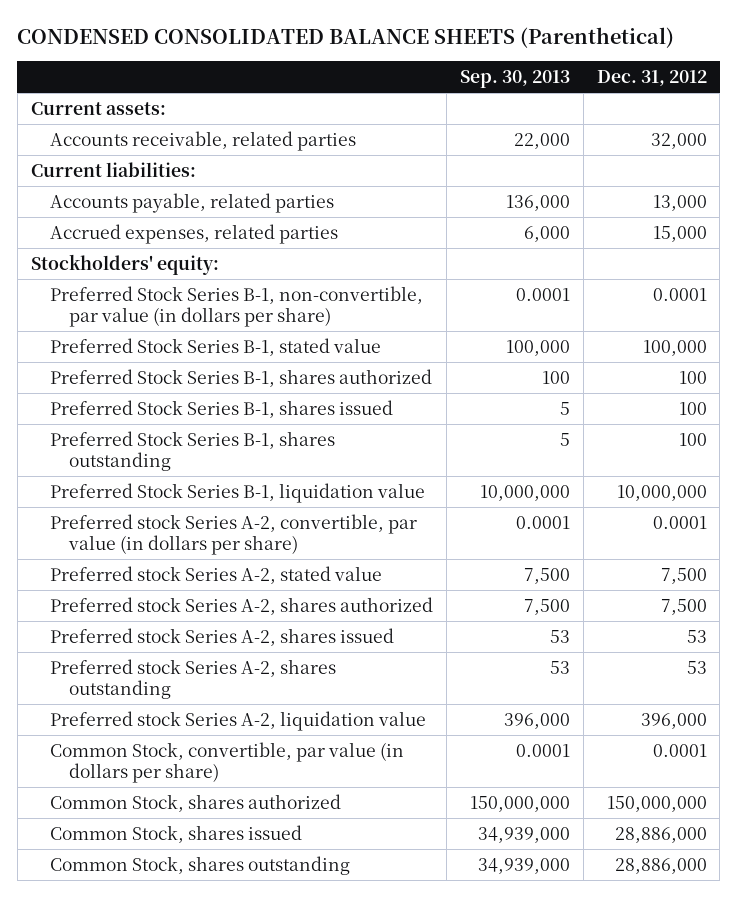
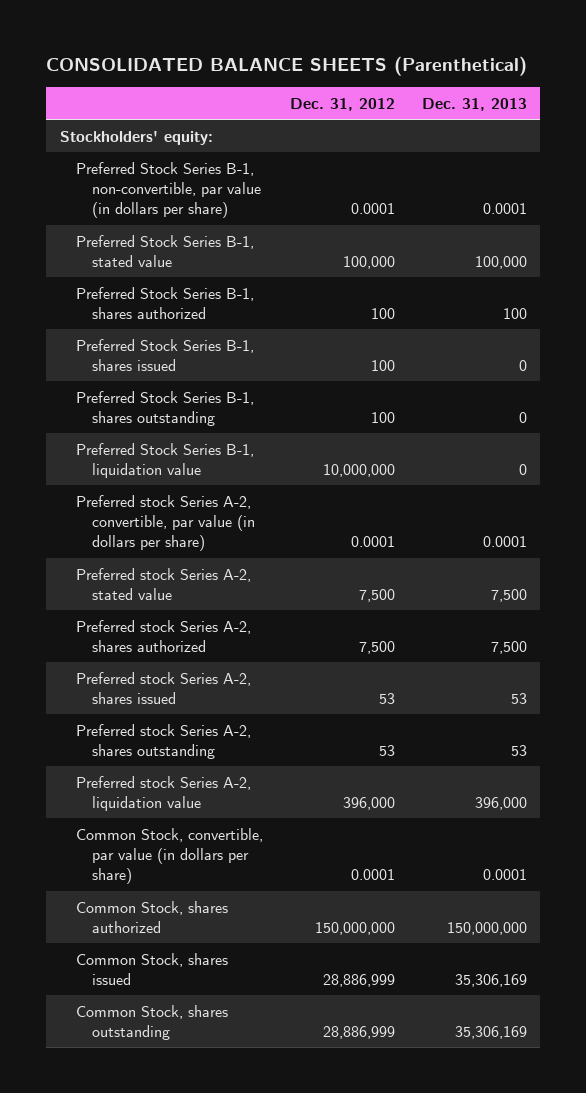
[17,27,675,49] CONDENSED CONSOLIDATED BALANCE SHEETS (Parenthetical) -> [45,56,527,77] CONSOLIDATED BALANCE SHEETS (Parenthetical)
[459,70,570,89] Sep. 30, 2013 -> none
none -> [421,97,527,111] Dec. 31, 2013
[30,101,166,115] Current assets: -> none
[50,130,357,151] Accounts receivable, related parties -> none
[30,161,196,177] Current liabilities: -> none
[50,192,335,213] Accounts payable, related parties -> none
[50,223,339,244] Accrued expenses, related parties -> none
[614,826,707,843] 28,886,000 -> [322,973,395,987] 28,886,999
[614,857,707,874] 28,886,000 -> [322,1025,395,1039] 28,886,999

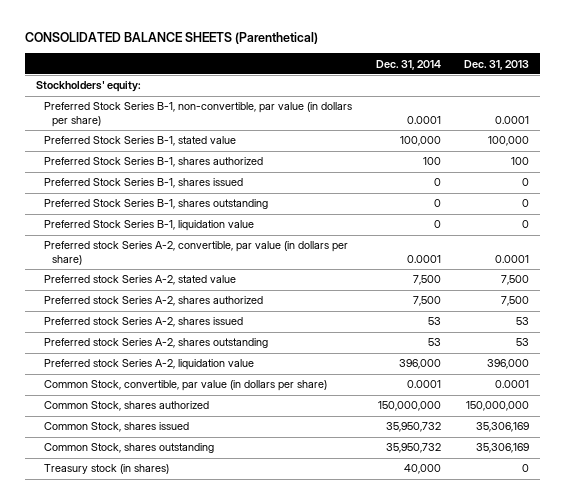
[289,97,395,111] Dec. 31, 2012 -> none
none -> [375,59,441,70] Dec. 31, 2014
none -> [44,464,170,475] Treasury stock (in shares)

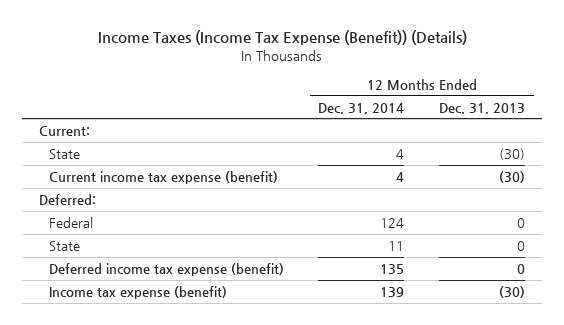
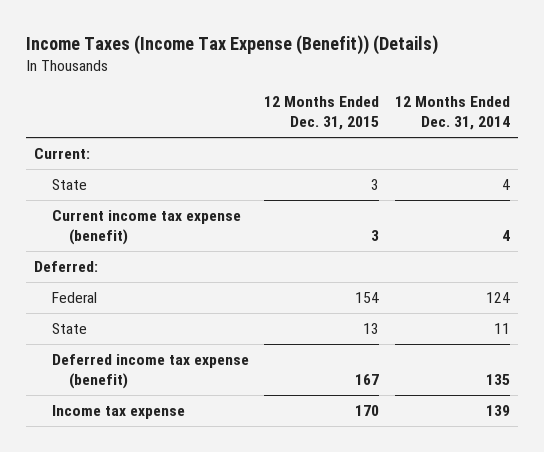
[439,102,526,114] Dec. 31, 2013 -> none
none -> [264,96,380,131] 12 Months Ended Dec. 31, 2015
[48,285,227,299] Income tax expense (benefit) -> [51,405,185,420] Income tax expense

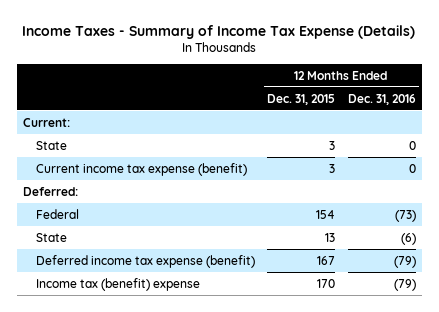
[26,35,439,56] Income Taxes (Income Tax Expense (Benefit)) (Details) -> [22,24,416,39] Income Taxes - Summary of Income Tax Expense (Details)
[395,96,511,131] 12 Months Ended Dec. 31, 2014 -> none
none -> [347,93,416,105] Dec. 31, 2016
[51,405,185,420] Income tax expense -> [35,277,200,291] Income tax (benefit) expense

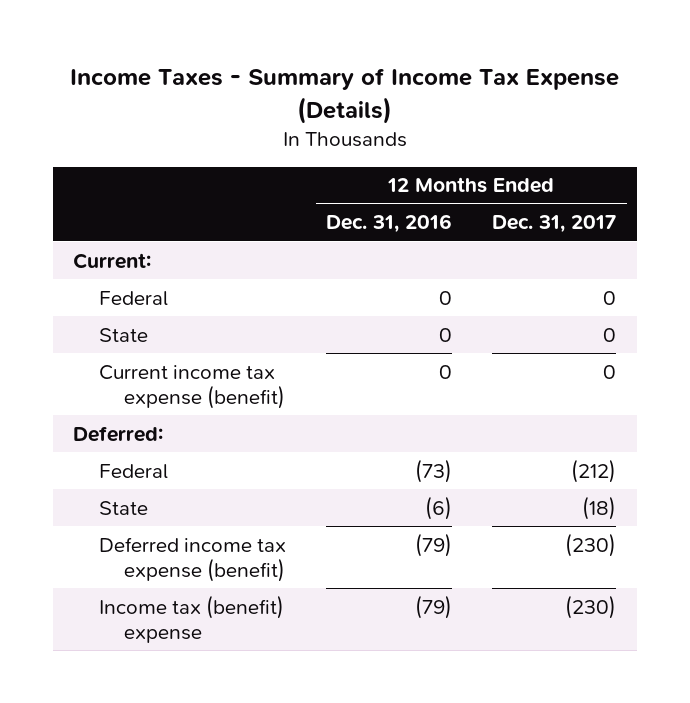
[267,93,336,105] Dec. 31, 2015 -> none
none -> [492,215,617,234] Dec. 31, 2017
none -> [98,290,168,306] Federal

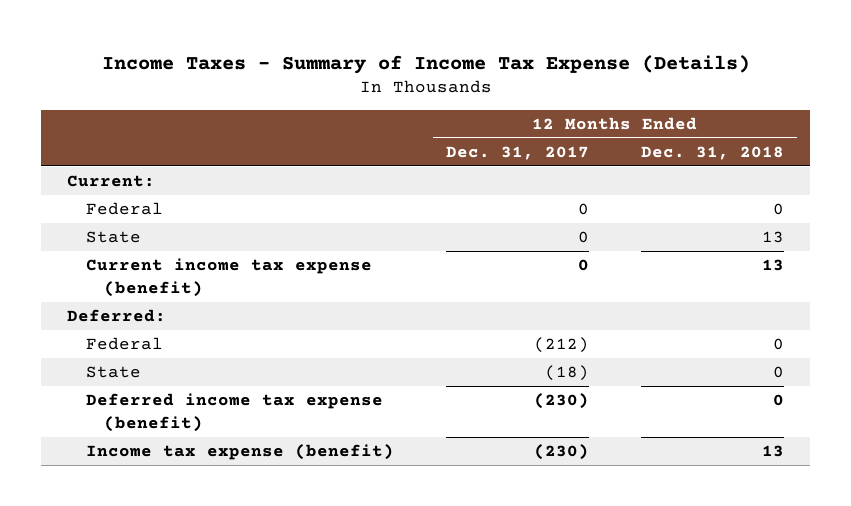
[326,214,453,234] Dec. 31, 2016 -> none
none -> [640,145,784,160] Dec. 31, 2018
[98,594,284,643] Income tax (benefit) expense -> [85,444,394,461] Income tax expense (benefit)

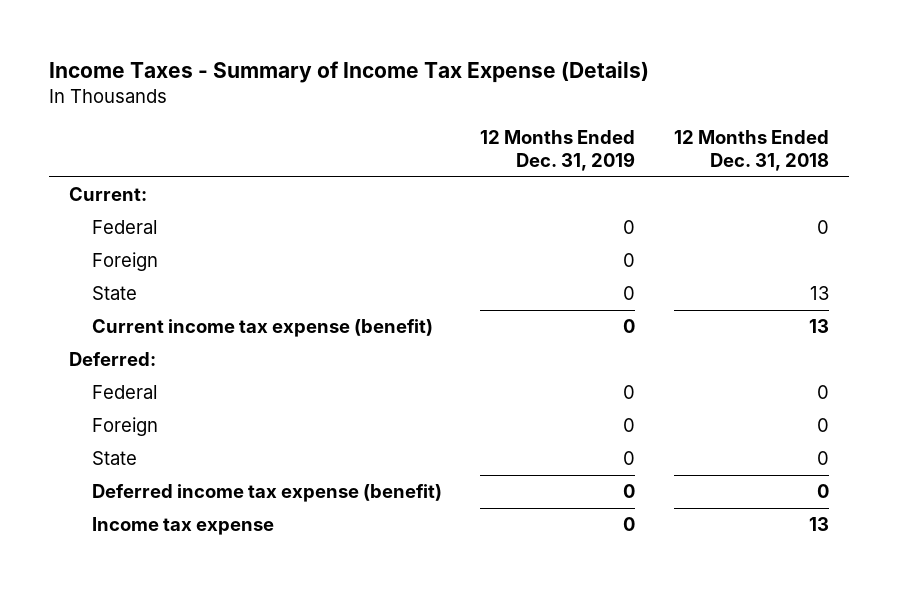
[445,145,589,160] Dec. 31, 2017 -> none
none -> [480,130,636,171] 12 Months Ended Dec. 31, 2019
none -> [91,252,158,272] Foreign
none -> [91,417,158,437] Foreign
[85,444,394,461] Income tax expense (benefit) -> [91,517,274,536] Income tax expense

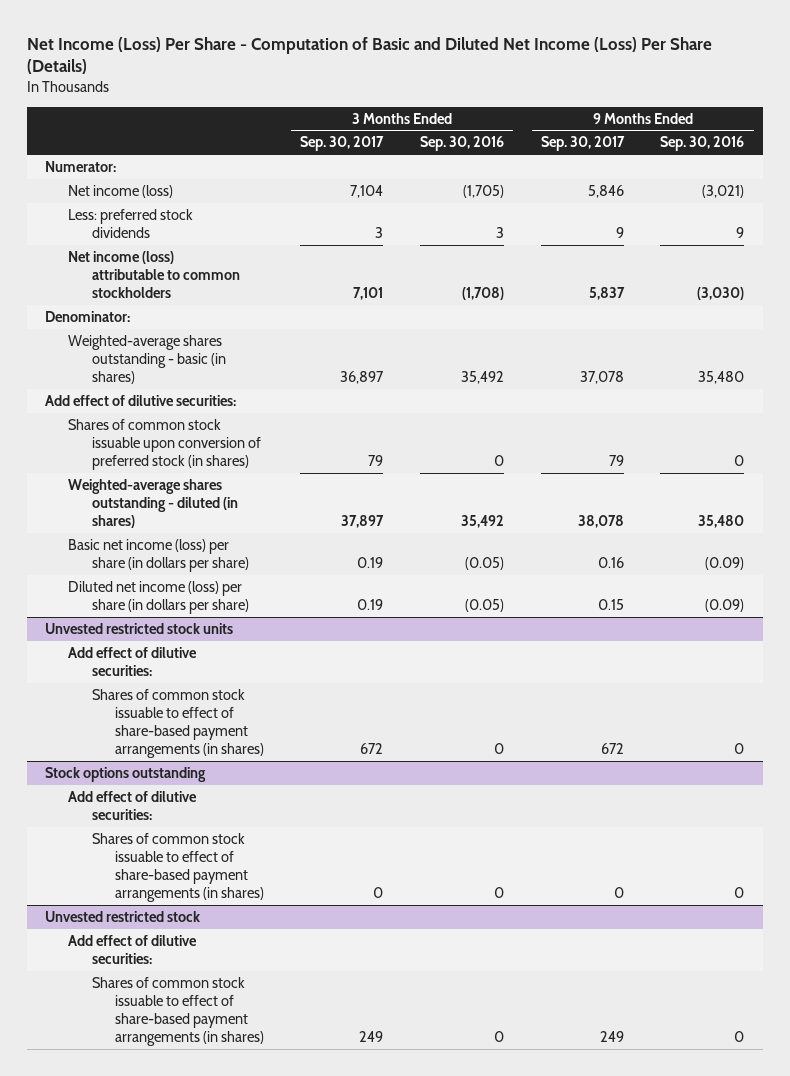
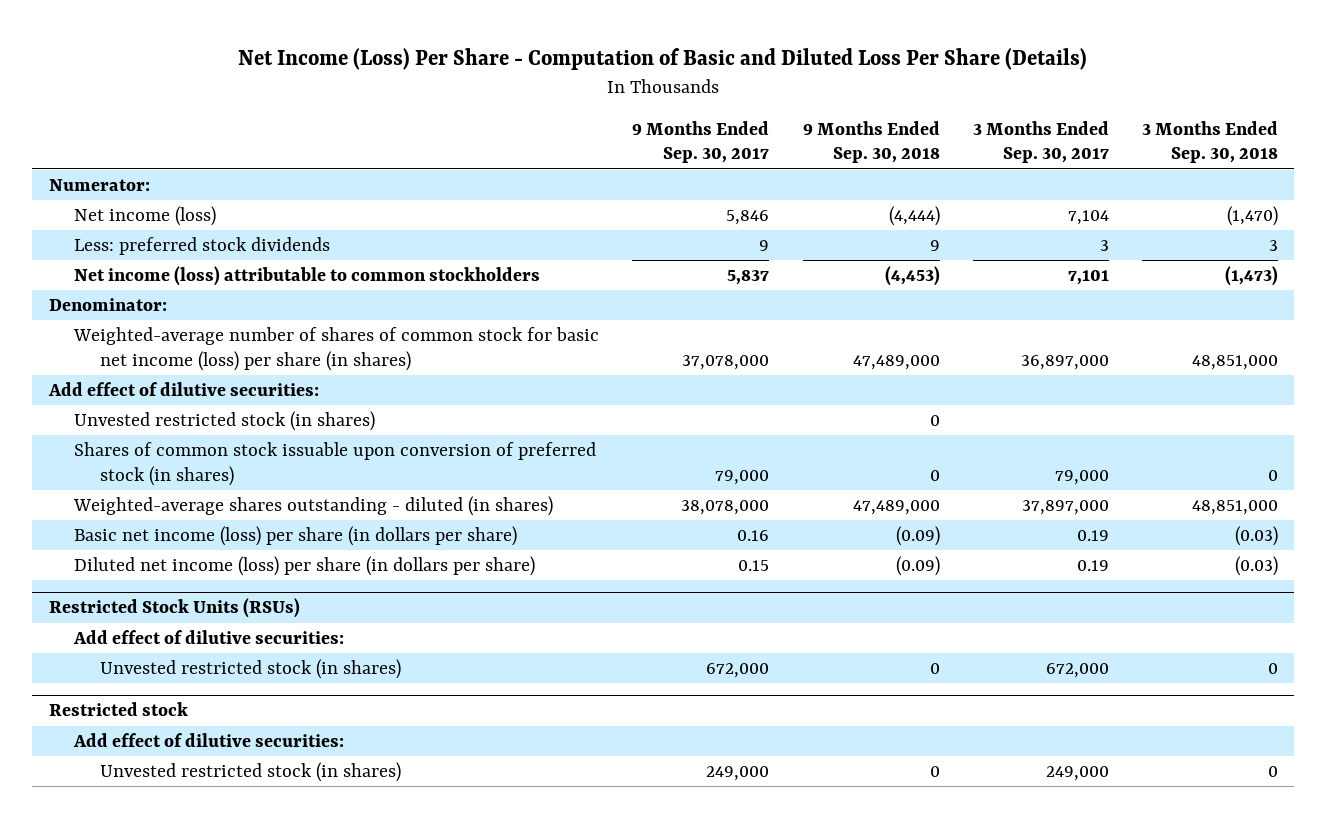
[26,36,712,75] Net Income (Loss) Per Share - Computation of Basic and Diluted Net Income (Loss) Per Share (Details) -> [238,47,1088,70] Net Income (Loss) Per Share - Computation of Basic and Diluted Loss Per Share (Details)
[420,136,505,152] Sep. 30, 2016 -> none
[660,136,745,152] Sep. 30, 2016 -> none
none -> [802,120,940,164] 9 Months Ended Sep. 30, 2018
none -> [1141,120,1278,164] 3 Months Ended Sep. 30, 2018
[68,334,226,384] Weighted-average shares outstanding - basic (in shares) -> [73,327,600,371] Weighted-average number of shares of common stock for basic net income (loss) per share (in shares)
[340,370,385,384] 36,897 -> [1020,354,1109,370] 36,897,000
[579,370,624,384] 37,078 -> [682,354,770,370] 37,078,000
none -> [74,411,376,432] Unvested restricted stock (in shares)
[368,454,384,466] 79 -> [1054,469,1109,485] 79,000
[608,454,624,466] 79 -> [715,469,770,485] 79,000
[341,514,385,528] 37,897 -> [1021,500,1109,516] 37,897,000
[577,514,624,528] 38,078 -> [681,500,770,516] 38,078,000
[68,646,198,676] Add effect of dilutive securities: -> none
[91,688,264,759] Shares of common stock issuable to effect of share-based payment arrangements (in shares) -> none
[45,766,207,782] Stock options outstanding -> none
[45,622,234,634] Unvested restricted stock units -> [48,598,300,619] Restricted Stock Units (RSUs)
[91,832,264,903] Shares of common stock issuable to effect of share-based payment arrangements (in shares) -> [100,659,402,680] Unvested restricted stock (in shares)
[373,887,384,899] 0 -> [1045,663,1109,679] 672,000
[613,887,624,899] 0 -> [706,663,770,679] 672,000
[45,910,201,922] Unvested restricted stock -> [48,702,188,717] Restricted stock
[91,976,264,1047] Shares of common stock issuable to effect of share-based payment arrangements (in shares) -> [100,762,402,783] Unvested restricted stock (in shares)
[359,1031,384,1043] 249 -> [1045,766,1109,782] 249,000
[599,1031,624,1043] 249 -> [706,766,770,782] 249,000

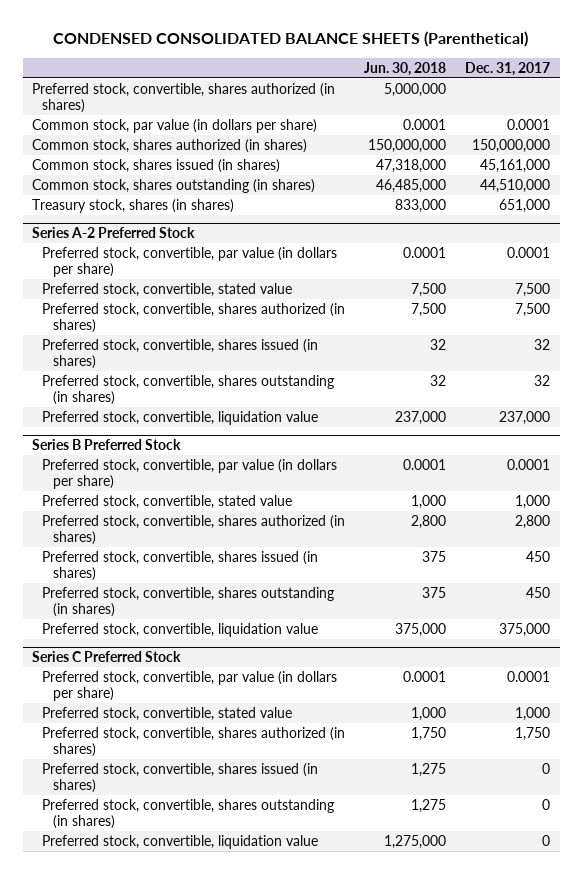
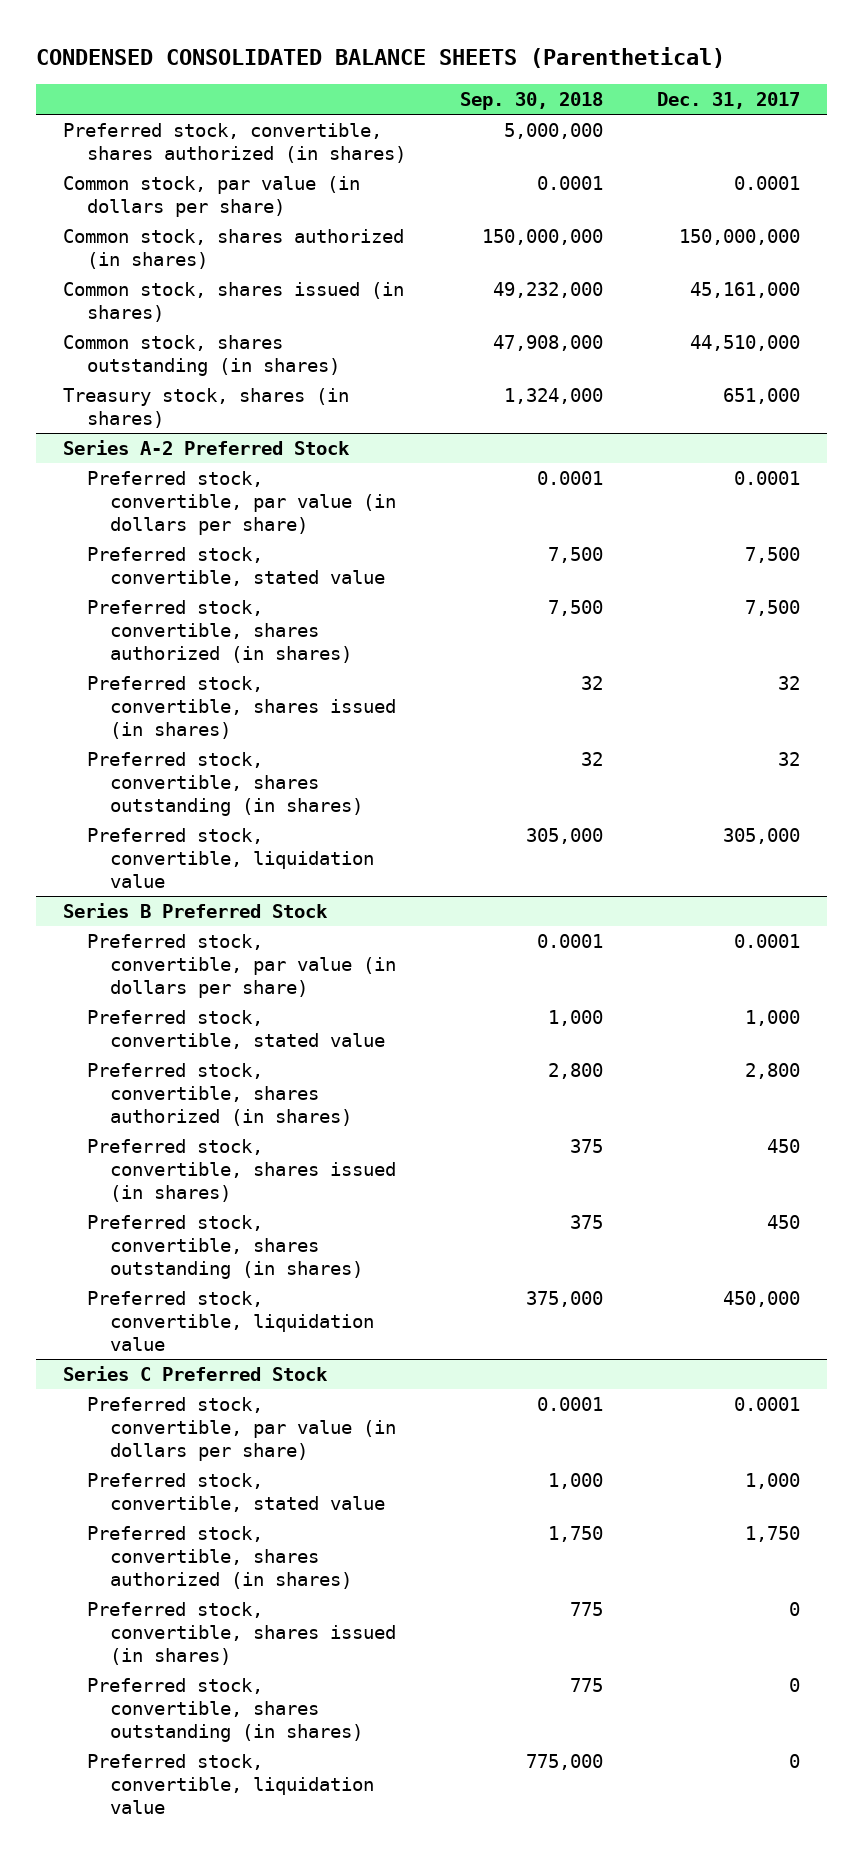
[364,62,447,77] Jun. 30, 2018 -> none
none -> [459,92,603,111] Sep. 30, 2018
[499,410,551,425] 237,000 -> [722,827,800,844] 305,000
[499,622,551,637] 375,000 -> [722,1290,800,1307] 450,000

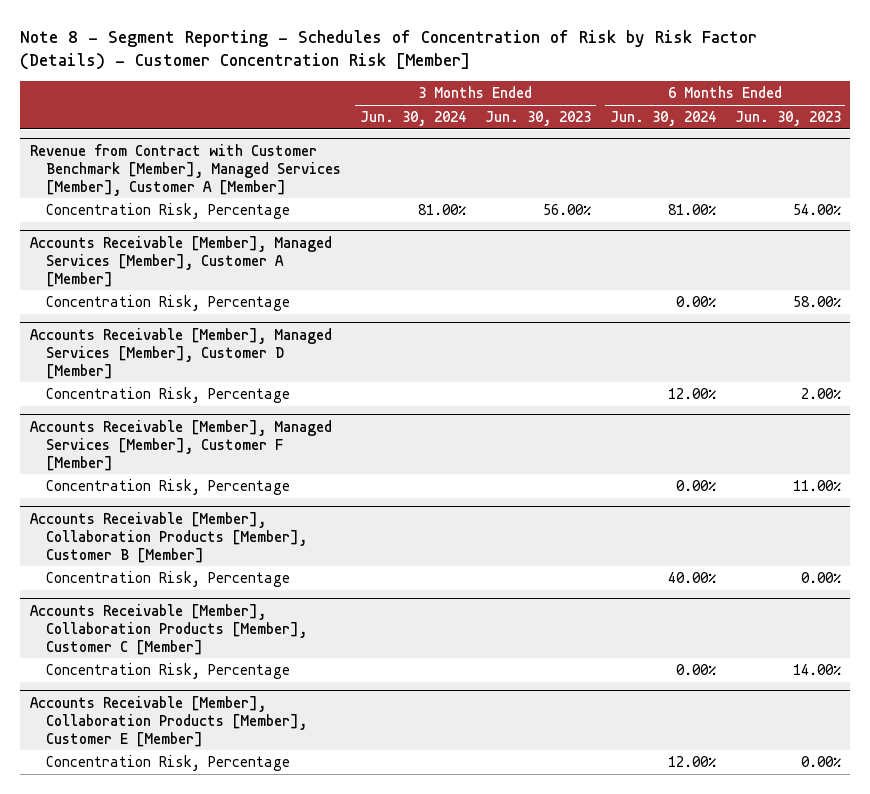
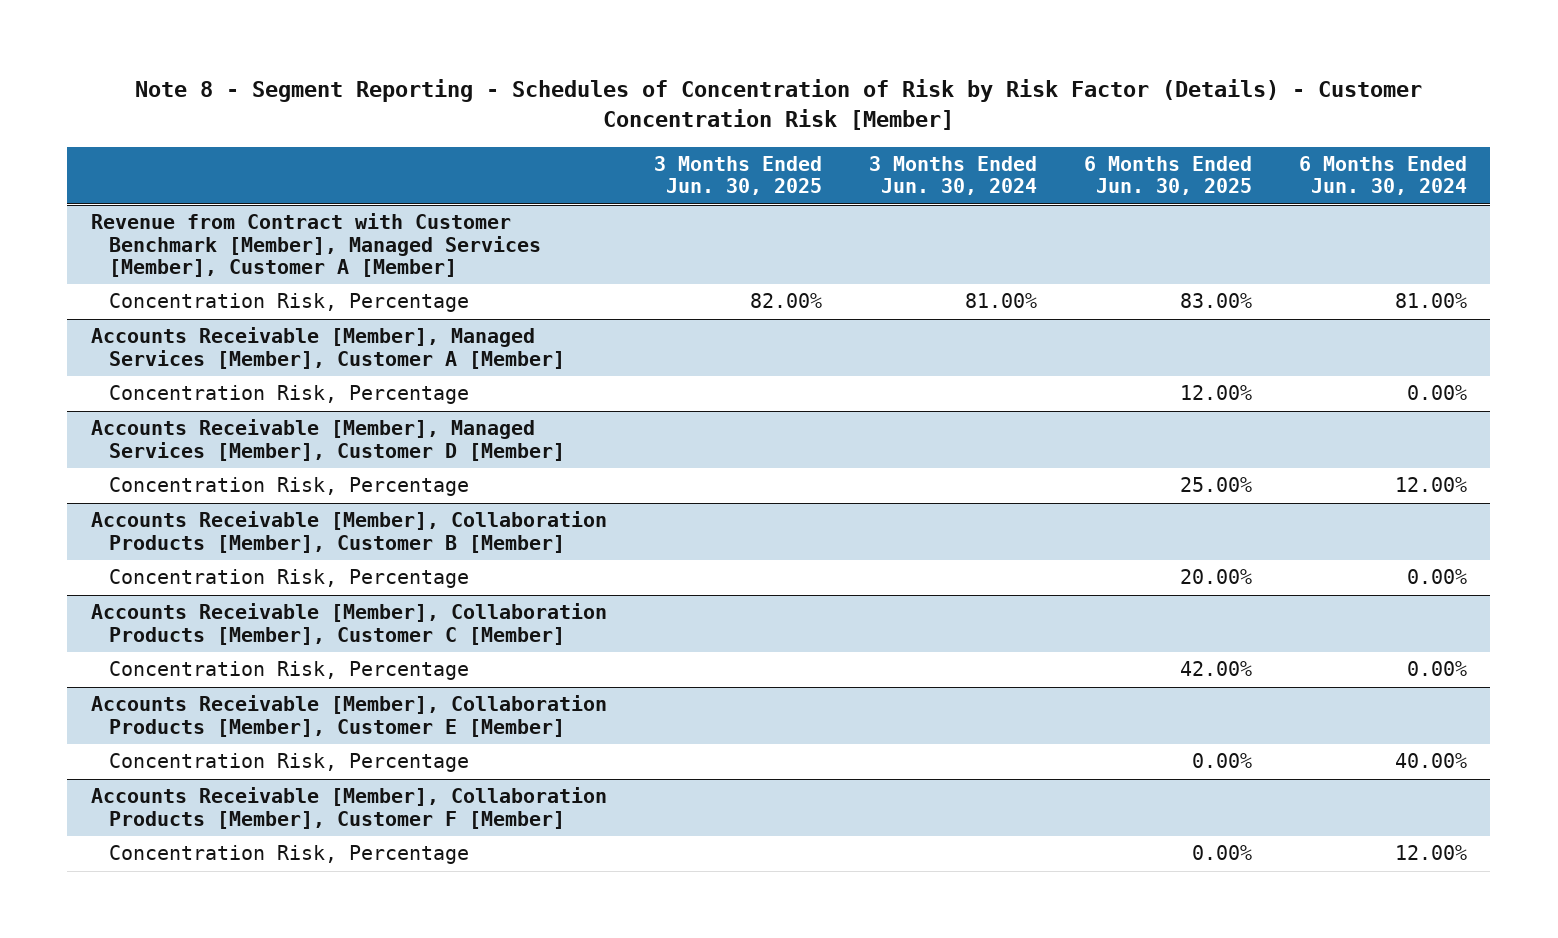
[484,110,591,126] Jun. 30, 2023 -> none
[734,110,841,126] Jun. 30, 2023 -> none
none -> [653,155,822,196] 3 Months Ended Jun. 30, 2025
none -> [1083,155,1252,196] 6 Months Ended Jun. 30, 2025
[29,419,332,471] Accounts Receivable [Member], Managed Services [Member], Customer F [Member] -> none
[46,478,291,495] Concentration Risk, Percentage -> none
[667,571,716,583] 40.00% -> [1406,569,1467,585] 0.00%
none -> [109,753,470,773] Concentration Risk, Percentage
none -> [90,787,607,829] Accounts Receivable [Member], Collaboration Products [Member], Customer F [Member]

